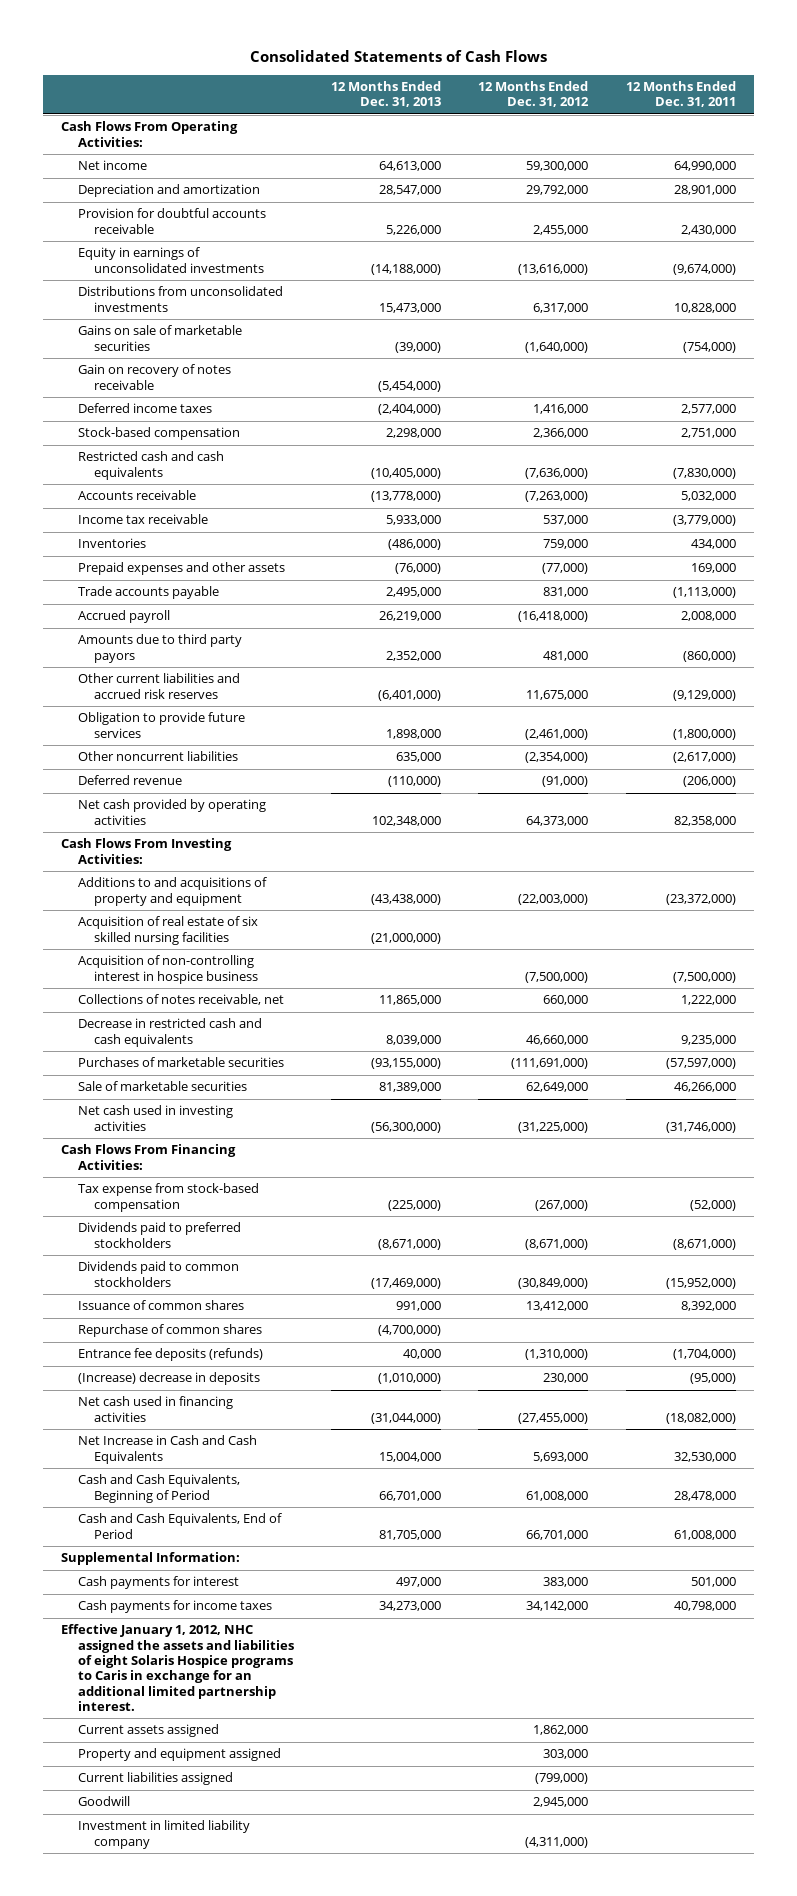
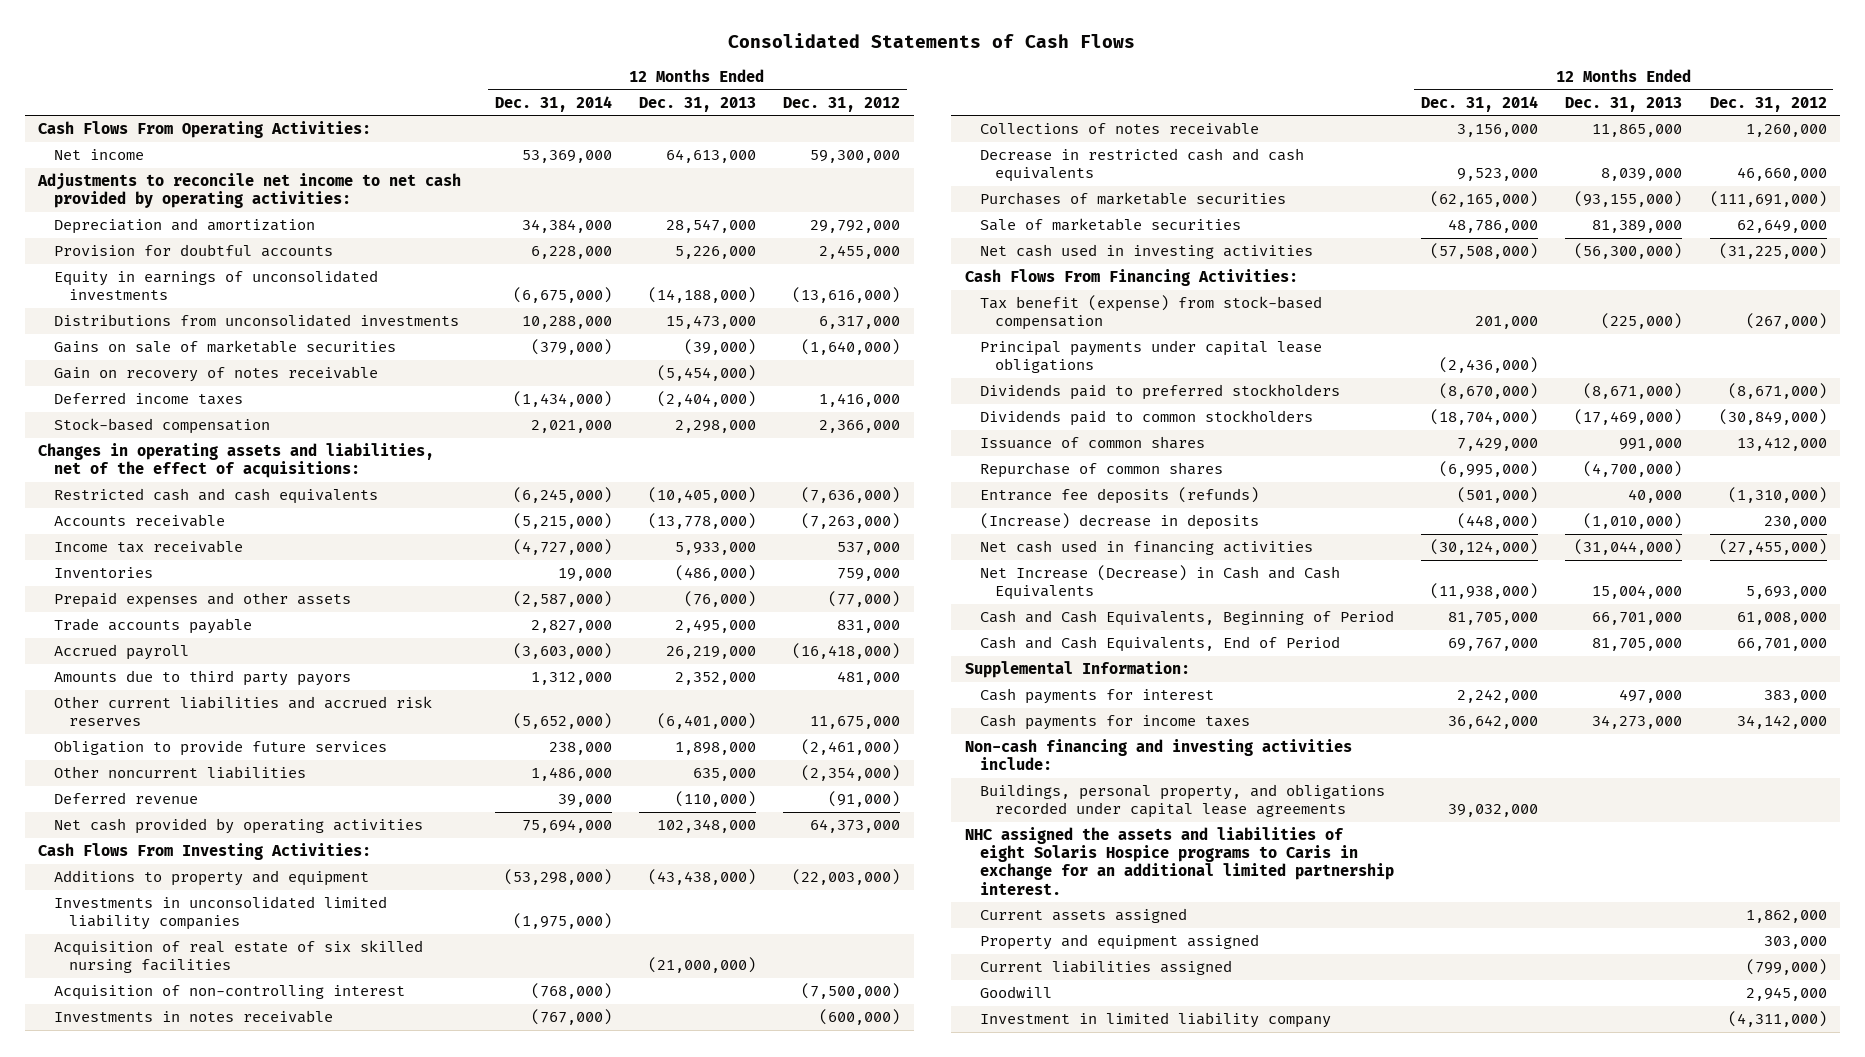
[625,80,736,108] 12 Months Ended Dec. 31, 2011 -> none
none -> [494,95,612,112] Dec. 31, 2014
none -> [37,173,462,209] Adjustments to reconcile net income to net cash provided by operating activities:
[77,208,266,234] Provision for doubtful accounts receivable -> [53,244,333,258] Provision for doubtful accounts
none -> [38,443,435,479] Changes in operating assets and liabilities, net of the effect of acquisitions:
[77,877,267,906] Additions to and acquisitions of property and equipment -> [53,870,369,887] Additions to property and equipment
none -> [53,896,387,931] Investments in unconsolidated limited liability companies
[77,955,258,984] Acquisition of non-controlling interest in hospice business -> [53,985,405,1001] Acquisition of non-controlling interest
none -> [53,1010,333,1024] Investments in notes receivable
[77,994,284,1006] Collections of notes receivable, net -> [980,122,1260,136] Collections of notes receivable
[543,995,589,1006] 660,000 -> [1745,124,1827,138] 1,260,000
[77,1183,259,1212] Tax expense from stock-based compensation -> [980,295,1323,331] Tax benefit (expense) from stock-based compensation
none -> [980,340,1323,374] Principal payments under capital lease obligations
[77,1435,257,1464] Net Increase in Cash and Cash Equivalents -> [980,565,1341,601] Net Increase (Decrease) in Cash and Cash Equivalents
none -> [964,739,1352,771] Non-cash financing and investing activities include:
none -> [980,784,1386,819] Buildings, personal property, and obligations recorded under capital lease agreements
[61,1624,294,1711] Effective January 1, 2012, NHC assigned the assets and liabilities of eight Solaris Hospice programs to Caris in exchange for an additional limited partnership interest. -> [964,827,1395,895] NHC assigned the assets and liabilities of eight Solaris Hospice programs to Caris in exchange for an additional limited partnership interest.

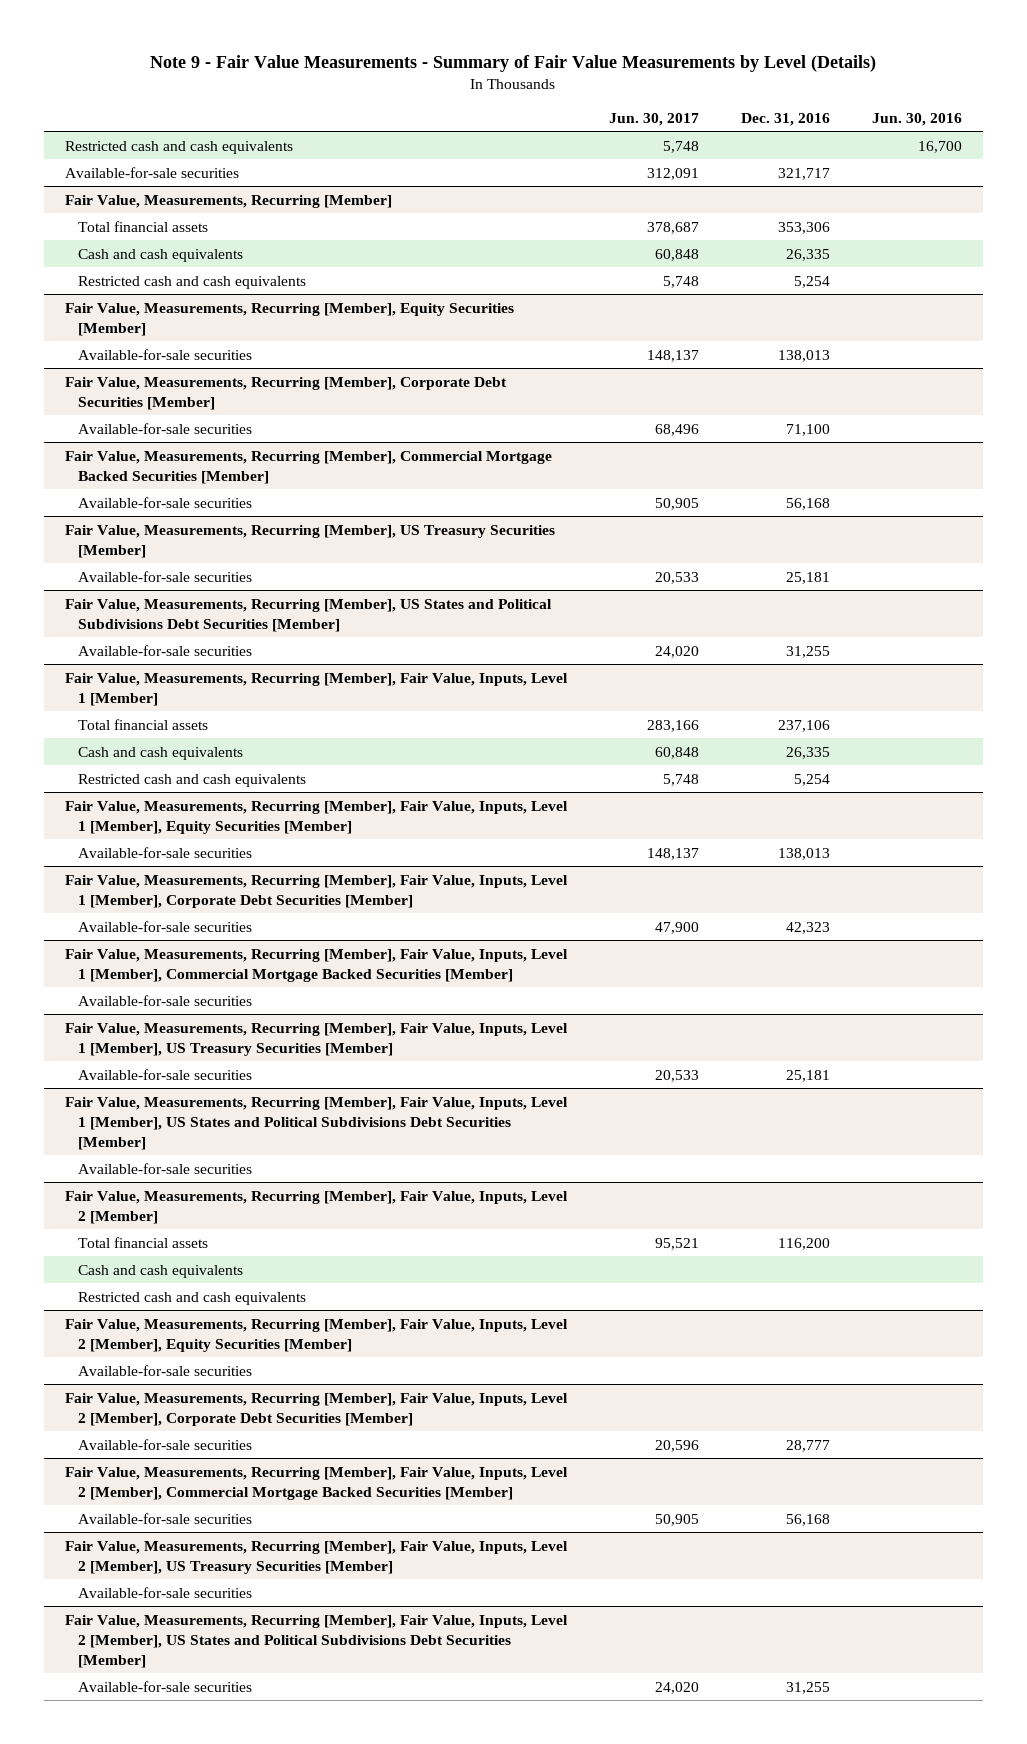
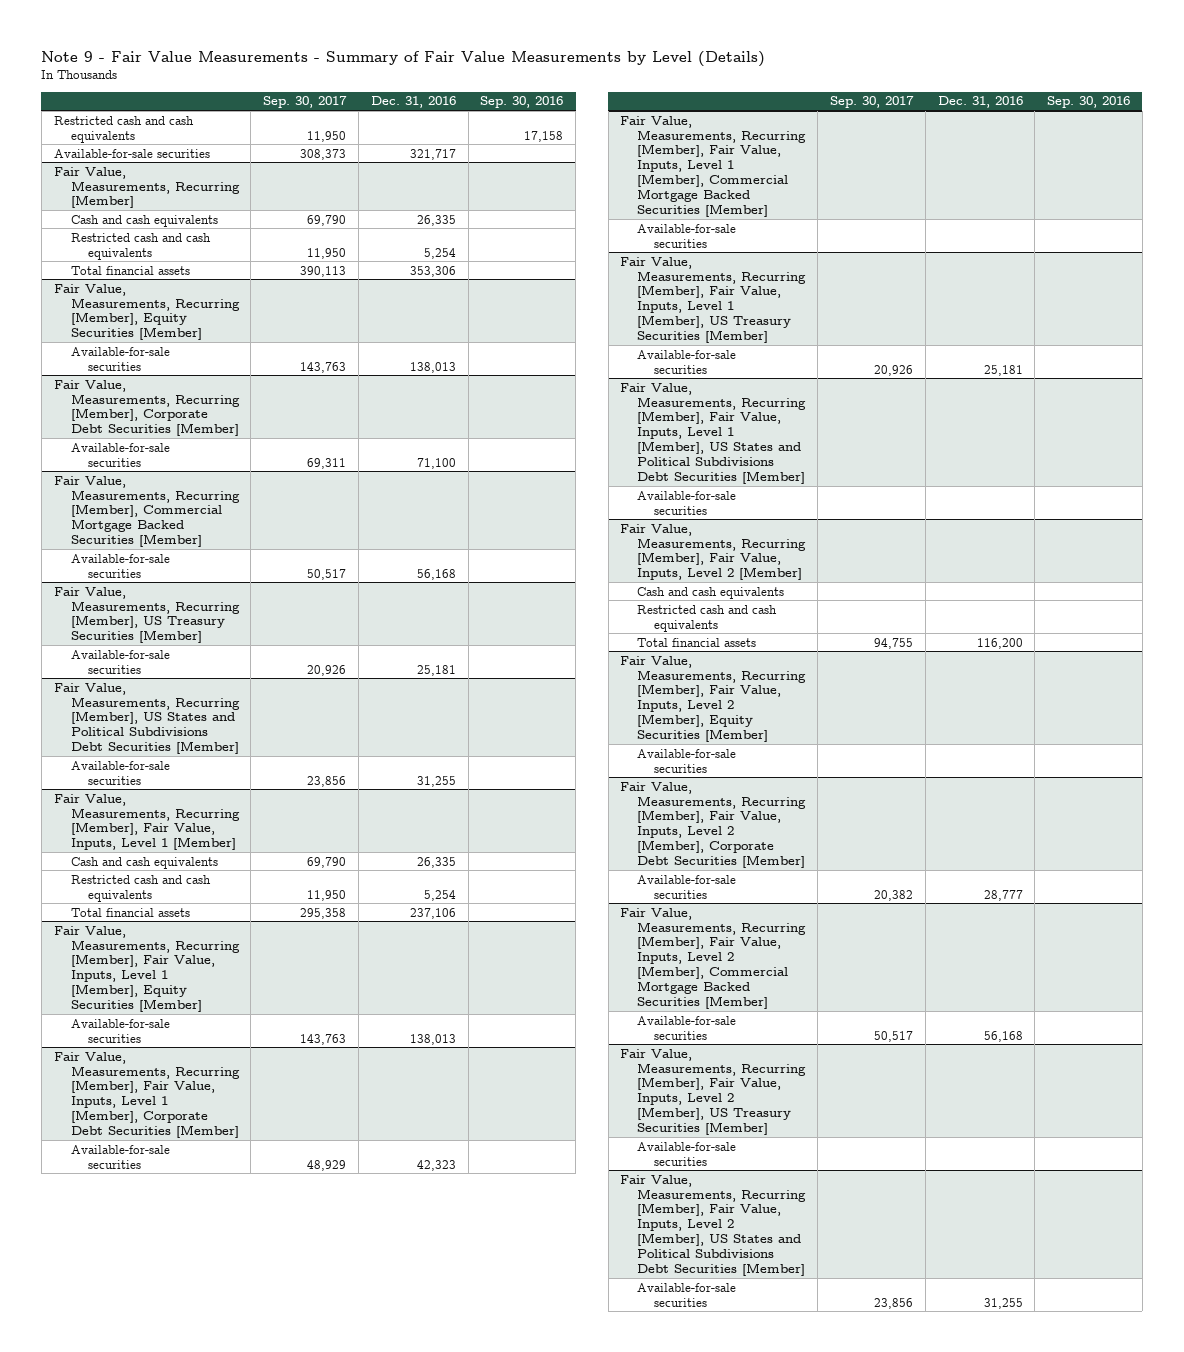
[608,112,699,126] Jun. 30, 2017 -> none
[871,112,962,126] Jun. 30, 2016 -> none
none -> [263,96,348,109] Sep. 30, 2017
none -> [480,96,564,109] Sep. 30, 2016
[77,220,208,232] Total financial assets -> [70,265,190,275] Total financial assets
[77,718,208,730] Total financial assets -> [70,907,190,917] Total financial assets
[77,1236,208,1248] Total financial assets -> [637,637,757,647] Total financial assets

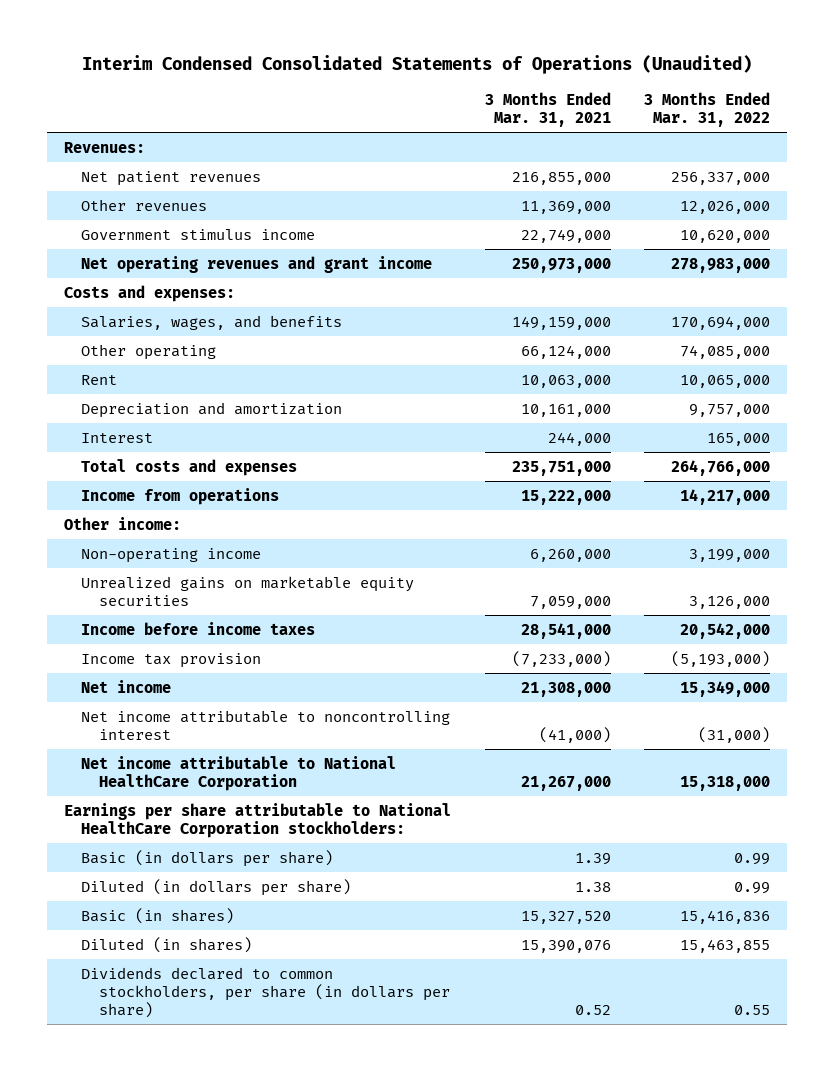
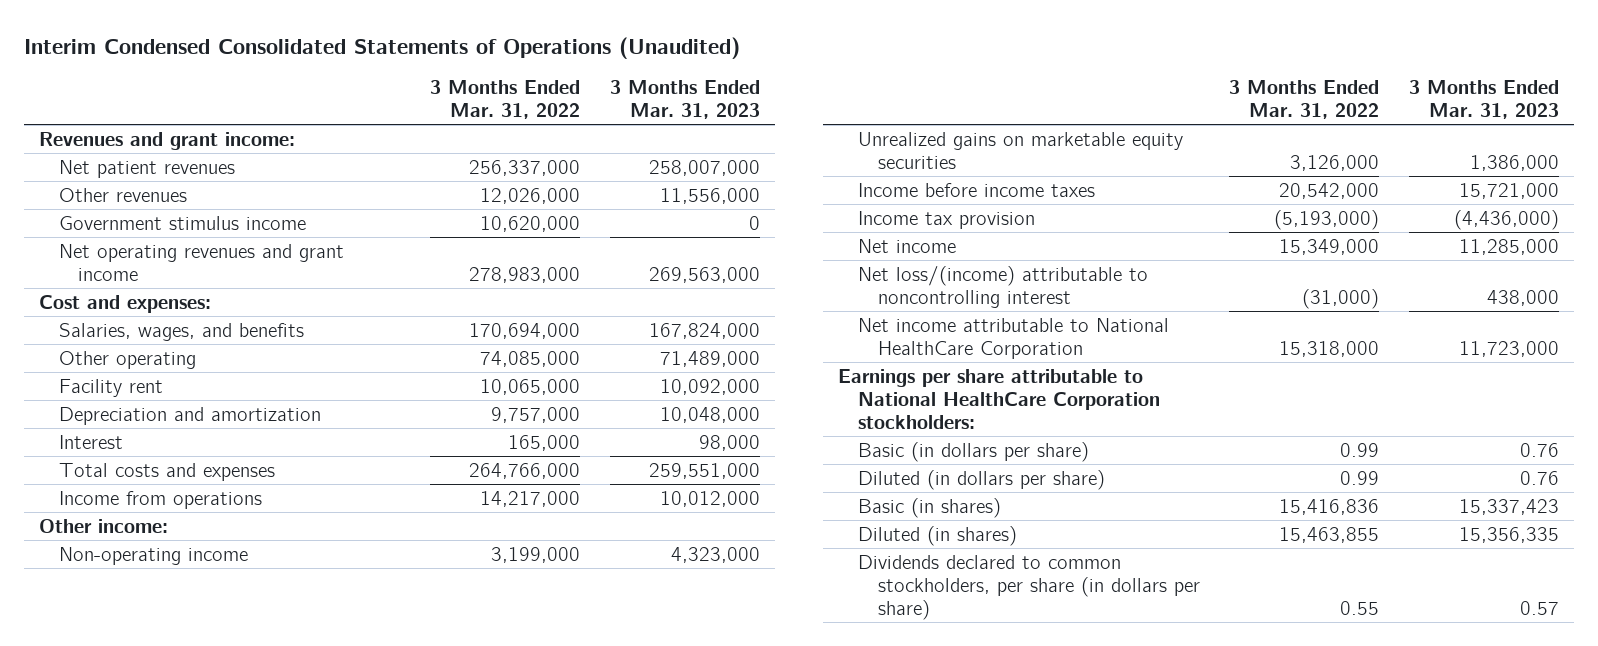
[484,91,611,128] 3 Months Ended Mar. 31, 2021 -> none
none -> [610,80,761,119] 3 Months Ended Mar. 31, 2023
[64,141,146,153] Revenues: -> [38,131,295,150] Revenues and grant income:
[64,284,236,302] Costs and expenses: -> [38,294,211,313] Cost and expenses:
[81,374,118,385] Rent -> [58,378,163,397] Facility rent
[81,709,451,740] Net income attributable to noncontrolling interest -> [857,265,1148,308] Net loss/(income) attributable to noncontrolling interest

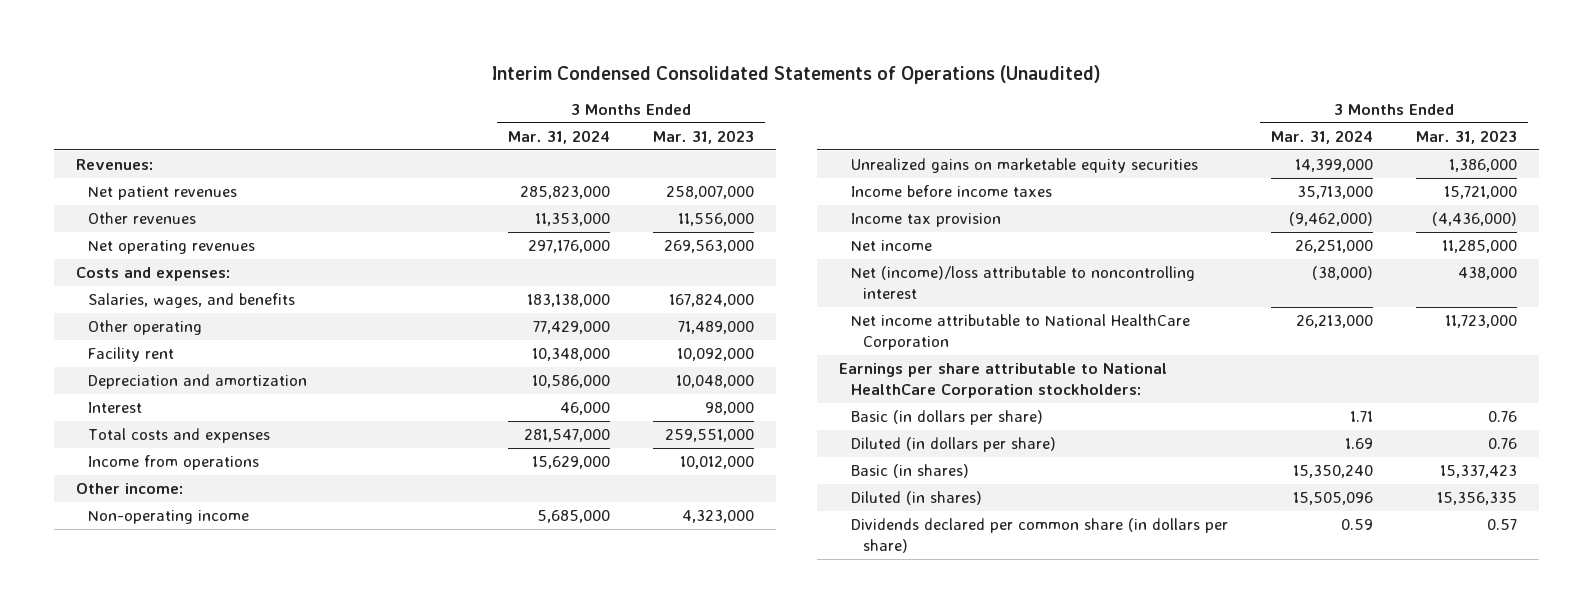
[430,80,581,119] 3 Months Ended Mar. 31, 2022 -> none
none -> [508,129,611,144] Mar. 31, 2024
[38,131,295,150] Revenues and grant income: -> [75,158,153,170] Revenues:
[58,215,306,230] Government stimulus income -> none
[58,243,344,281] Net operating revenues and grant income -> [88,239,256,254] Net operating revenues
[38,294,211,313] Cost and expenses: -> [75,266,230,281] Costs and expenses:
[857,265,1148,308] Net loss/(income) attributable to noncontrolling interest -> [850,265,1195,299] Net (income)/loss attributable to noncontrolling interest
[857,554,1200,620] Dividends declared to common stockholders, per share (in dollars per share) -> [850,517,1228,553] Dividends declared per common share (in dollars per share)

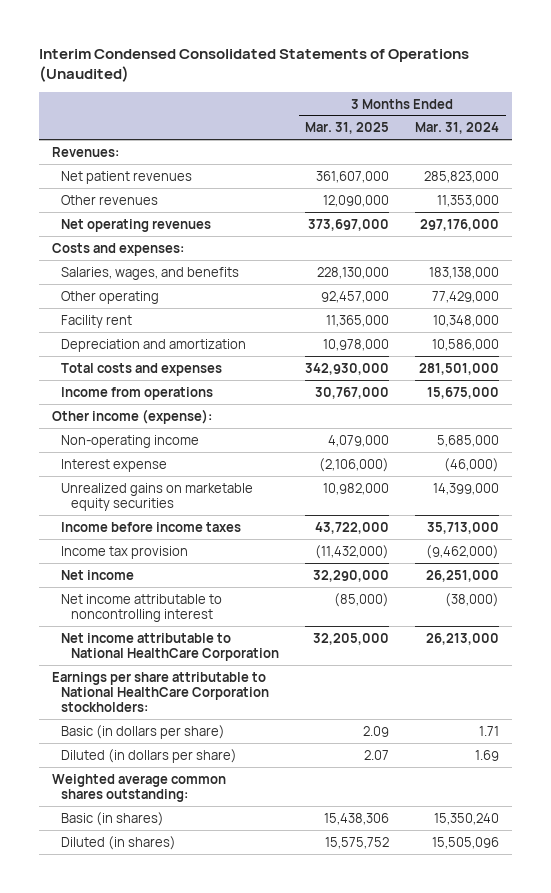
[653,129,755,144] Mar. 31, 2023 -> none
none -> [305,122,390,135] Mar. 31, 2025
[88,401,143,413] Interest -> none
[524,428,611,442] 281,547,000 -> [419,362,500,375] 281,501,000
[532,455,611,469] 15,629,000 -> [427,386,500,399] 15,675,000
[75,482,183,494] Other income: -> [51,408,212,424] Other income (expense):
none -> [61,458,168,472] Interest expense
[850,265,1195,299] Net (income)/loss attributable to noncontrolling interest -> [61,593,223,622] Net income attributable to noncontrolling interest
none -> [51,773,226,802] Weighted average common shares outstanding:
[850,517,1228,553] Dividends declared per common share (in dollars per share) -> none

